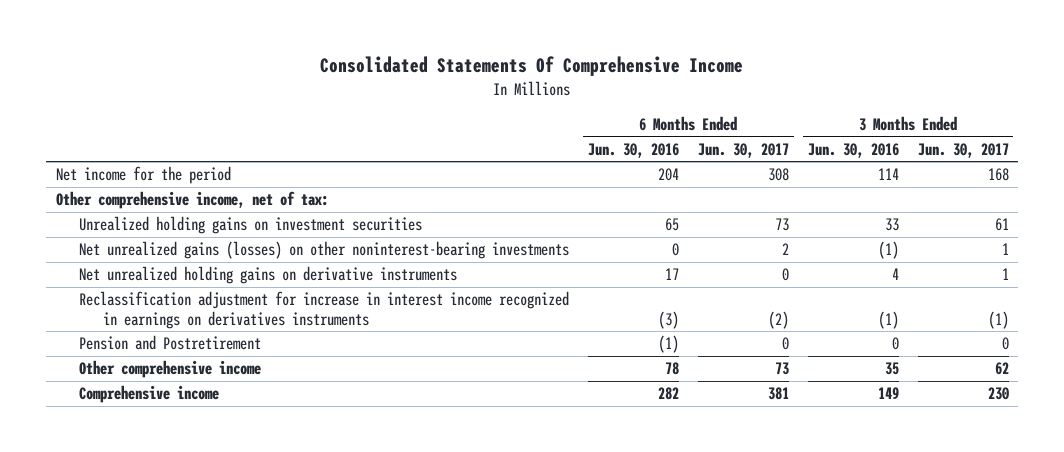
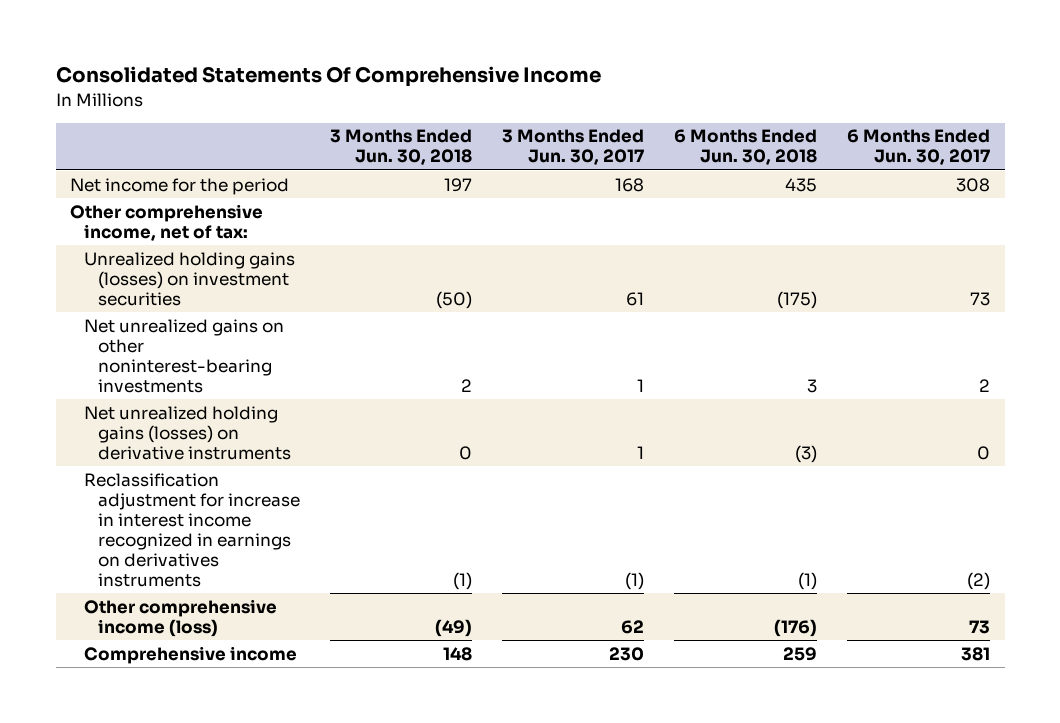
[587,142,679,158] Jun. 30, 2016 -> none
[807,142,899,158] Jun. 30, 2016 -> none
none -> [330,129,473,166] 3 Months Ended Jun. 30, 2018
none -> [673,129,817,166] 6 Months Ended Jun. 30, 2018
[79,216,423,235] Unrealized holding gains on investment securities -> [84,251,296,306] Unrealized holding gains (losses) on investment securities
[79,241,570,260] Net unrealized gains (losses) on other noninterest-bearing investments -> [84,318,285,393] Net unrealized gains on other noninterest-bearing investments
[79,266,458,285] Net unrealized holding gains on derivative instruments -> [84,405,292,460] Net unrealized holding gains (losses) on derivative instruments
[79,335,262,351] Pension and Postretirement -> none
[79,360,262,379] Other comprehensive income -> [84,598,278,637] Other comprehensive income (loss)

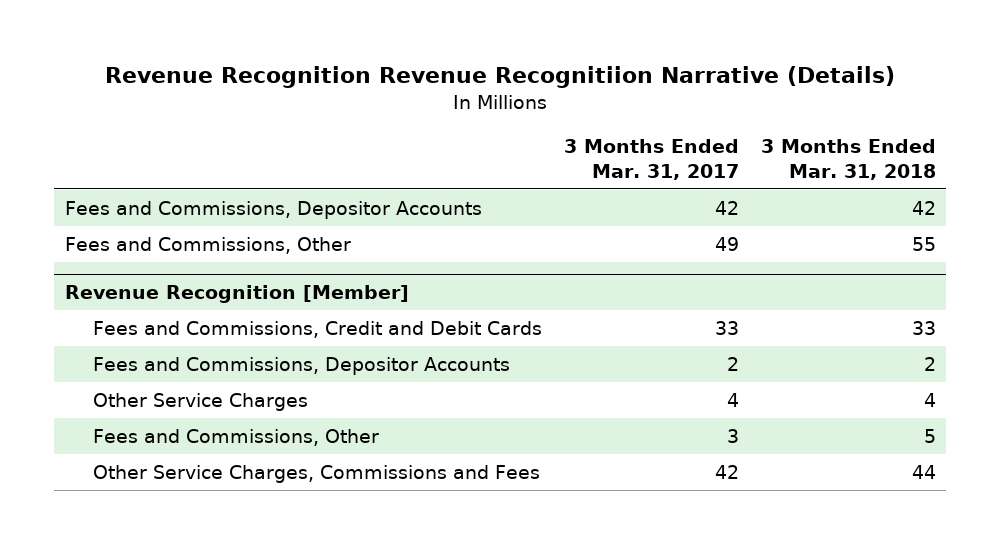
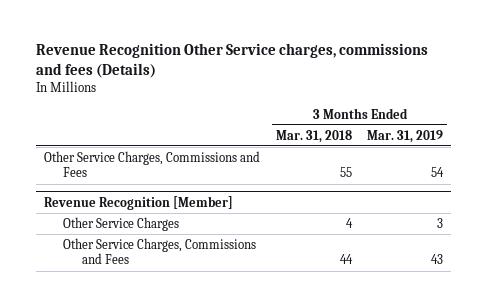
[105,66,896,89] Revenue Recognition Revenue Recognitiion Narrative (Details) -> [36,43,429,78] Revenue Recognition Other Service charges, commissions and fees (Details)
[563,139,739,180] 3 Months Ended Mar. 31, 2017 -> none
none -> [367,129,444,143] Mar. 31, 2019
[64,201,482,220] Fees and Commissions, Depositor Accounts -> none
[64,237,351,255] Fees and Commissions, Other -> [43,150,260,178] Other Service Charges, Commissions and Fees
[93,321,543,339] Fees and Commissions, Credit and Debit Cards -> none
[93,357,511,376] Fees and Commissions, Depositor Accounts -> none
[93,429,380,447] Fees and Commissions, Other -> none

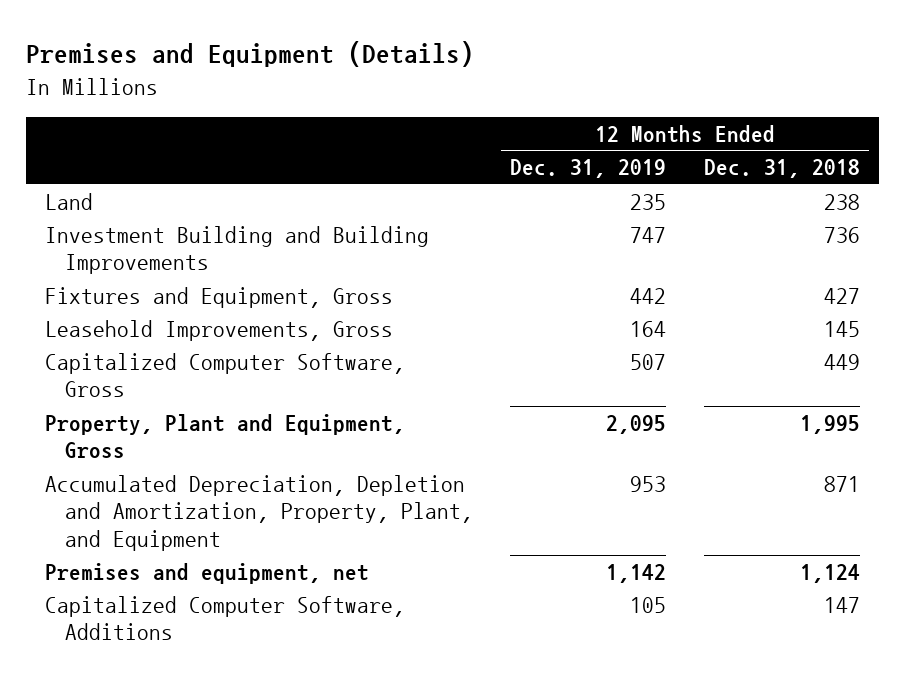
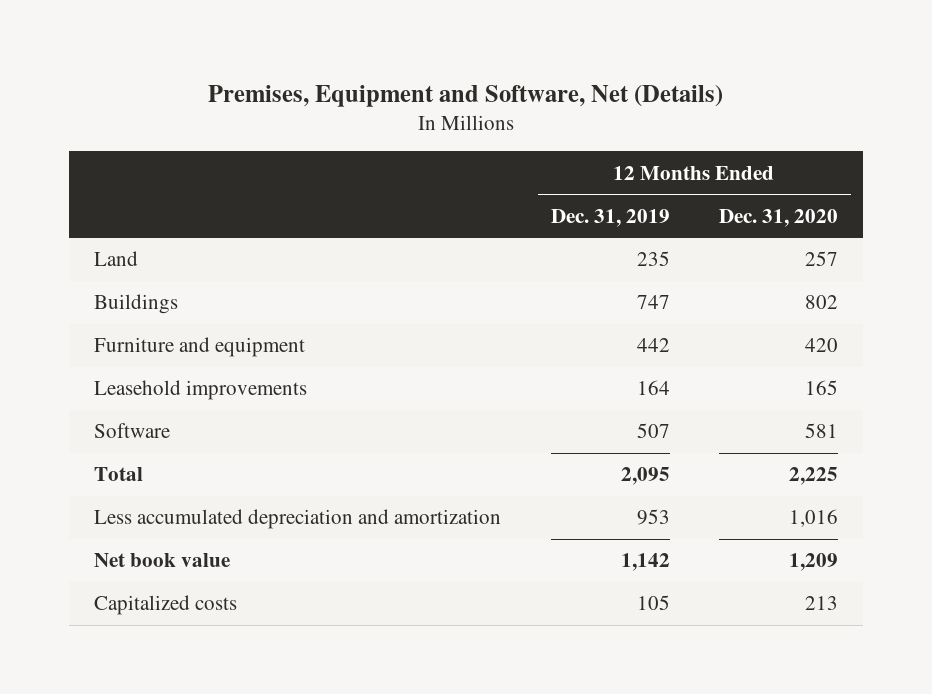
[26,41,475,68] Premises and Equipment (Details) -> [208,84,724,107] Premises, Equipment and Software, Net (Details)
[703,159,860,179] Dec. 31, 2018 -> none
none -> [719,208,839,227] Dec. 31, 2020
[45,226,430,275] Investment Building and Building Improvements -> [93,294,178,315] Buildings
[45,287,394,309] Fixtures and Equipment, Gross -> [93,337,305,358] Furniture and equipment
[45,320,394,342] Leasehold Improvements, Gross -> [93,380,307,401] Leasehold improvements
[45,353,406,398] Capitalized Computer Software, Gross -> [93,423,170,439] Software
[45,414,406,459] Property, Plant and Equipment, Gross -> [93,467,143,482] Total
[45,475,473,551] Accumulated Depreciation, Depletion and Amortization, Property, Plant, and Equipment -> [93,509,501,530] Less accumulated depreciation and amortization
[45,563,370,585] Premises and equipment, net -> [93,553,230,568] Net book value
[45,596,406,641] Capitalized Computer Software, Additions -> [93,595,237,616] Capitalized costs

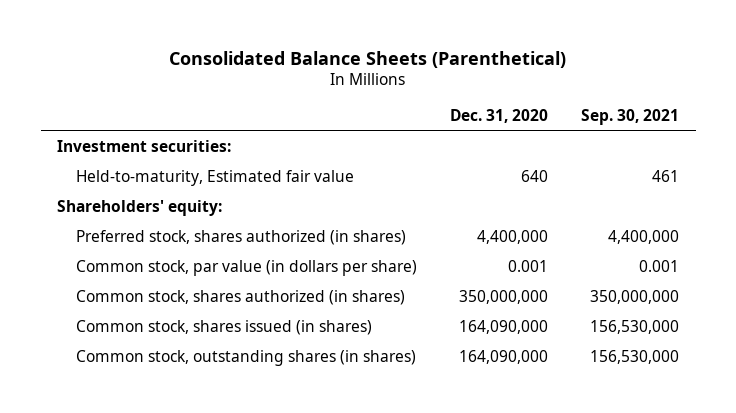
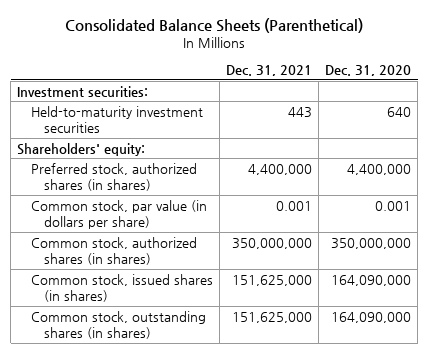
[581,109,680,126] Sep. 30, 2021 -> none
none -> [225,65,312,77] Dec. 31, 2021
[76,170,355,187] Held-to-maturity, Estimated fair value -> [30,105,203,133] Held-to-maturity investment securities
[76,230,407,246] Preferred stock, shares authorized (in shares) -> [30,162,197,191] Preferred stock, authorized shares (in shares)
[76,290,406,306] Common stock, shares authorized (in shares) -> [30,236,197,265] Common stock, authorized shares (in shares)
[76,320,373,336] Common stock, shares issued (in shares) -> [30,273,213,302] Common stock, issued shares (in shares)

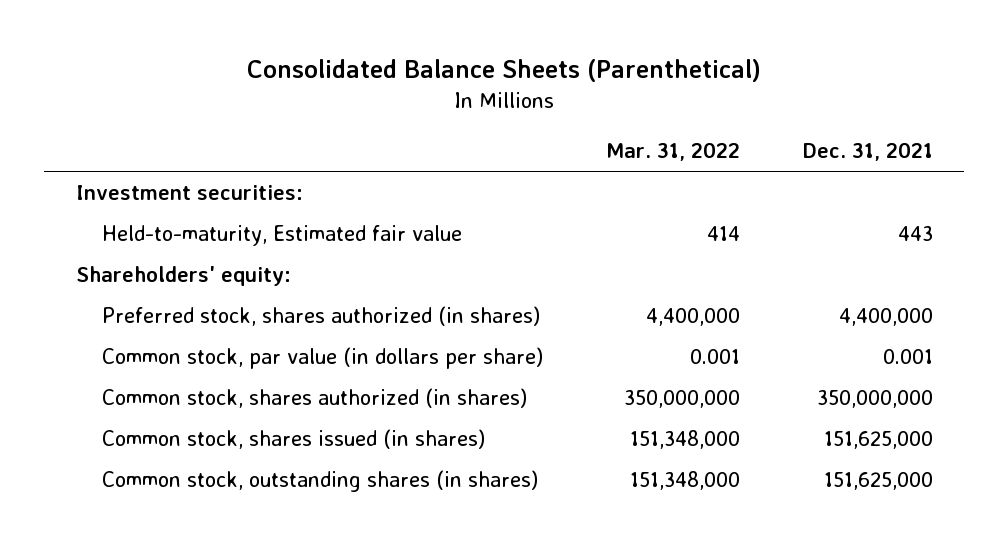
[325,65,412,77] Dec. 31, 2020 -> none
none -> [605,142,740,162] Mar. 31, 2022
[30,105,203,133] Held-to-maturity investment securities -> [101,225,462,247] Held-to-maturity, Estimated fair value
[30,162,197,191] Preferred stock, authorized shares (in shares) -> [101,306,540,327] Preferred stock, shares authorized (in shares)
[30,236,197,265] Common stock, authorized shares (in shares) -> [101,388,527,409] Common stock, shares authorized (in shares)
[30,273,213,302] Common stock, issued shares (in shares) -> [101,429,485,450] Common stock, shares issued (in shares)

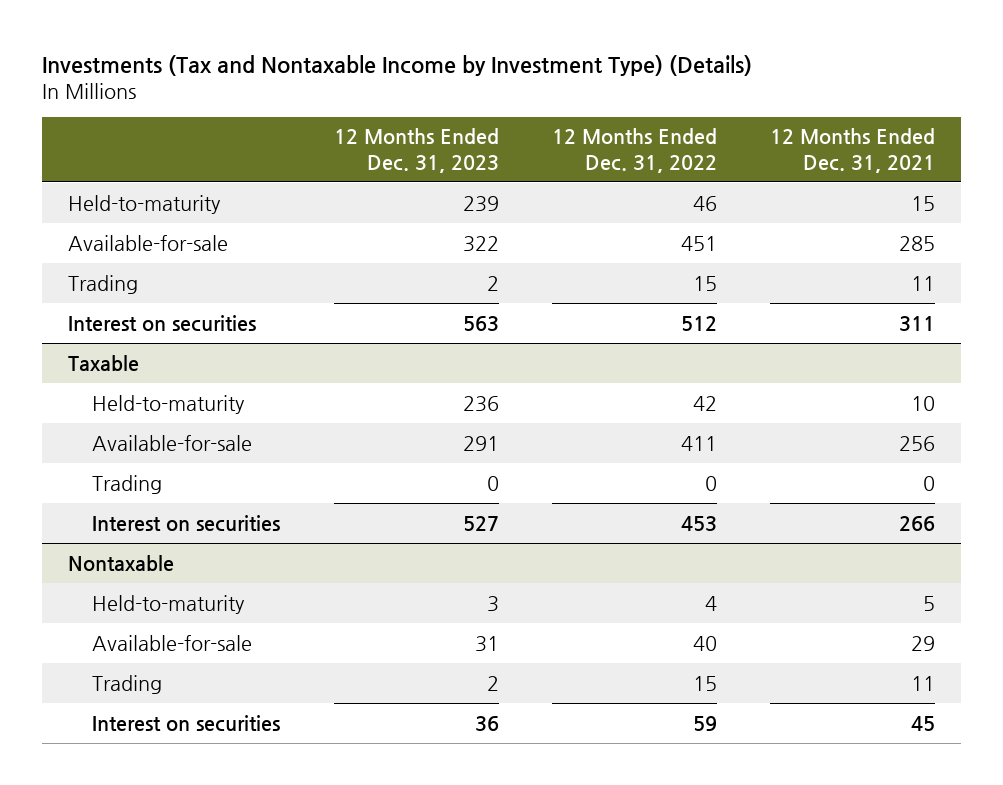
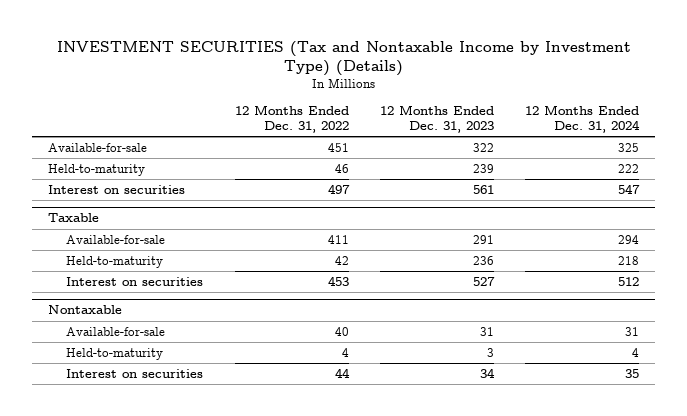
[41,54,752,76] Investments (Tax and Nontaxable Income by Investment Type) (Details) -> [56,40,631,76] INVESTMENT SECURITIES (Tax and Nontaxable Income by Investment Type) (Details)
[769,128,935,173] 12 Months Ended Dec. 31, 2021 -> none
none -> [525,105,641,134] 12 Months Ended Dec. 31, 2024
[68,274,139,294] Trading -> none
[68,194,222,214] Held-to-maturity -> [47,163,145,176] Held-to-maturity
[462,315,499,331] 563 -> [472,184,494,194] 561
[680,315,717,331] 512 -> [327,183,350,194] 497
[92,474,163,494] Trading -> none
[92,394,246,414] Held-to-maturity -> [66,255,164,268] Held-to-maturity
[92,674,163,694] Trading -> none
[92,594,246,614] Held-to-maturity -> [66,347,164,360] Held-to-maturity
[474,715,499,731] 36 -> [479,367,495,378] 34
[692,715,717,731] 59 -> [334,367,350,378] 44

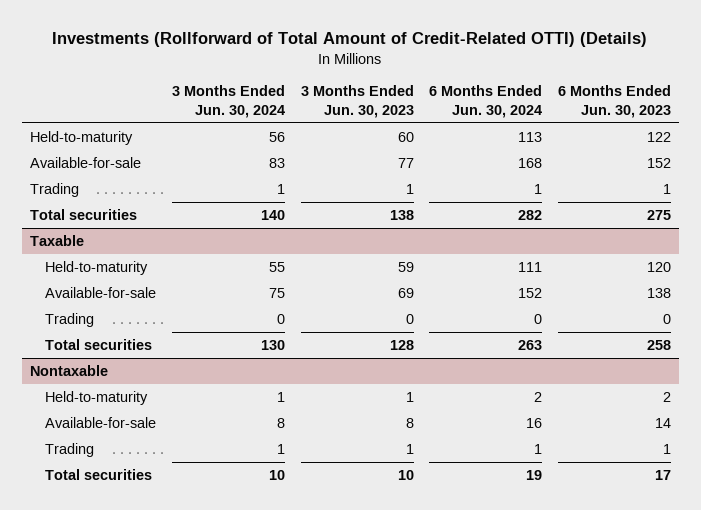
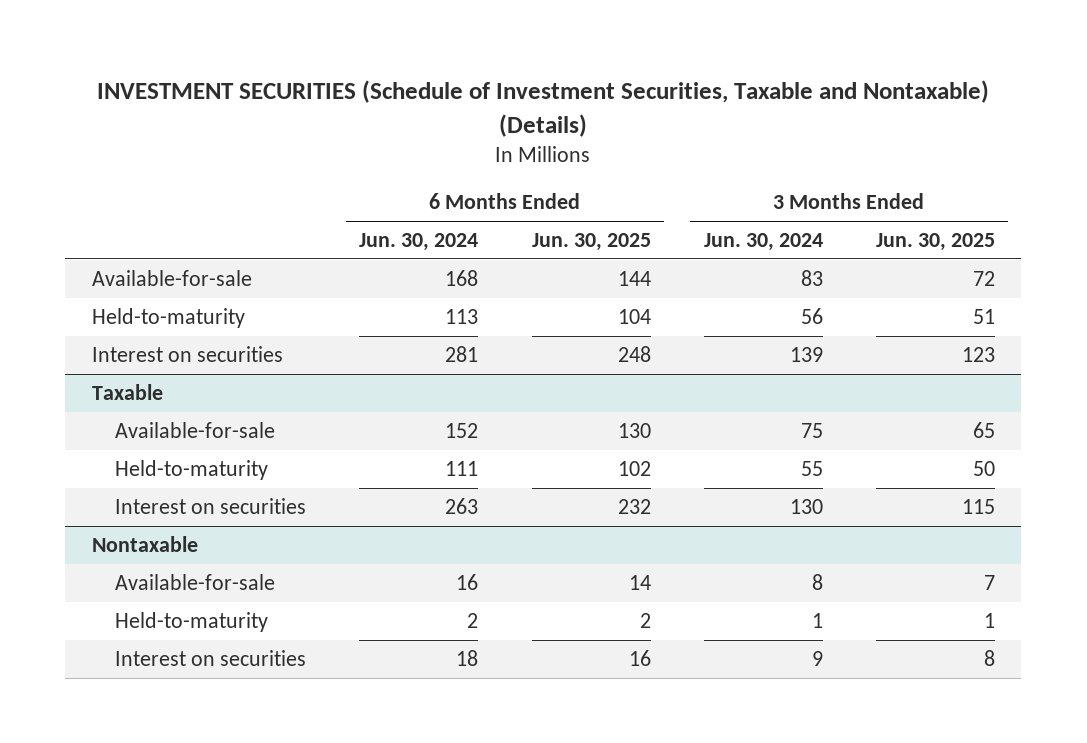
[52,32,648,48] Investments (Rollforward of Total Amount of Credit-Related OTTI) (Details) -> [97,80,990,137] INVESTMENT SECURITIES (Schedule of Investment Securities, Taxable and Nontaxable) (Details)
[300,85,414,118] 3 Months Ended Jun. 30, 2023 -> none
[558,85,672,118] 6 Months Ended Jun. 30, 2023 -> none
none -> [531,232,651,251] Jun. 30, 2025
none -> [875,232,995,251] Jun. 30, 2025
[29,182,79,197] Trading -> none
[29,208,137,220] Total securities -> none
[29,130,133,145] Held-to-maturity -> [92,307,246,328] Held-to-maturity
none -> [92,345,284,362] Interest on securities
[45,312,95,327] Trading -> none
[45,260,149,275] Held-to-maturity -> [115,459,269,480] Held-to-maturity
[45,338,153,350] Total securities -> [115,497,307,514] Interest on securities
[45,442,95,457] Trading -> none
[45,468,153,480] Total securities -> none
[45,390,149,405] Held-to-maturity -> [115,611,269,632] Held-to-maturity
none -> [115,649,307,666] Interest on securities

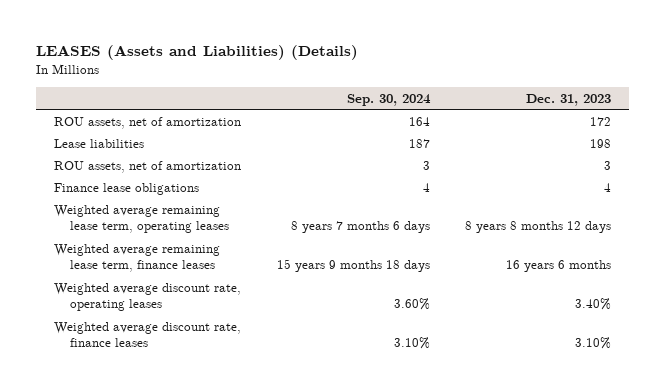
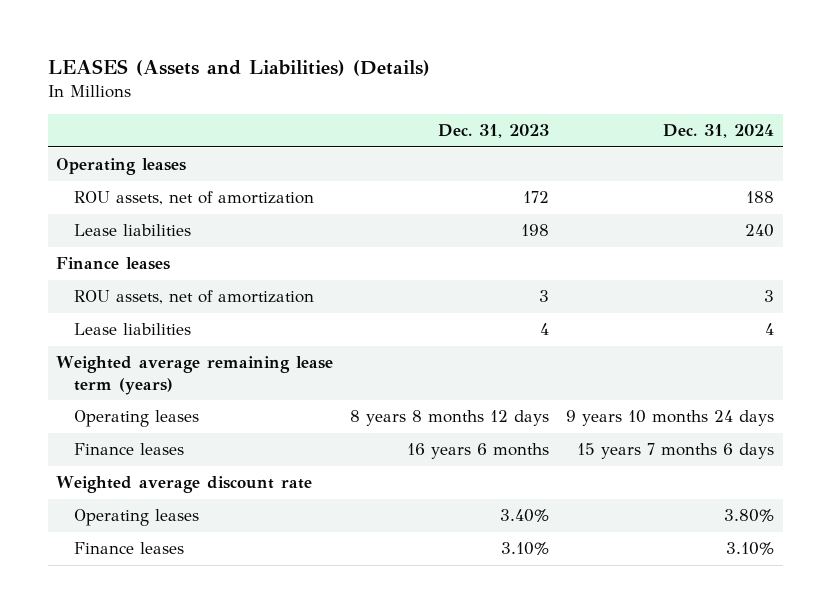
[346,93,431,106] Sep. 30, 2024 -> none
none -> [663,124,775,139] Dec. 31, 2024
none -> [56,158,187,176] Operating leases
none -> [56,257,171,271] Finance leases
[53,182,199,195] Finance lease obligations -> [73,323,191,336] Lease liabilities
none -> [56,356,334,395] Weighted average remaining lease term (years)
[53,204,230,234] Weighted average remaining lease term, operating leases -> [73,410,199,428] Operating leases
[53,243,220,273] Weighted average remaining lease term, finance leases -> [73,443,184,456] Finance leases
none -> [56,476,313,494] Weighted average discount rate
[53,282,241,312] Weighted average discount rate, operating leases -> [73,509,199,527] Operating leases
[53,321,241,348] Weighted average discount rate, finance leases -> [73,542,184,555] Finance leases

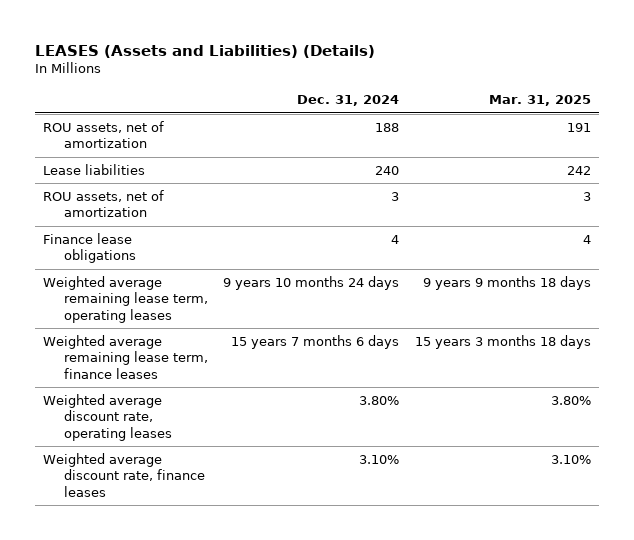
[438,124,550,139] Dec. 31, 2023 -> none
none -> [488,95,591,107] Mar. 31, 2025
[56,158,187,176] Operating leases -> none
[56,257,171,271] Finance leases -> none
[56,356,334,395] Weighted average remaining lease term (years) -> none
[56,476,313,494] Weighted average discount rate -> none
[73,323,191,336] Lease liabilities -> [43,232,136,264] Finance lease obligations
[73,410,199,428] Operating leases -> [43,275,208,323] Weighted average remaining lease term, operating leases
[73,443,184,456] Finance leases -> [43,334,208,379] Weighted average remaining lease term, finance leases
[73,509,199,527] Operating leases -> [43,393,172,441] Weighted average discount rate, operating leases
[73,542,184,555] Finance leases -> [43,452,205,497] Weighted average discount rate, finance leases

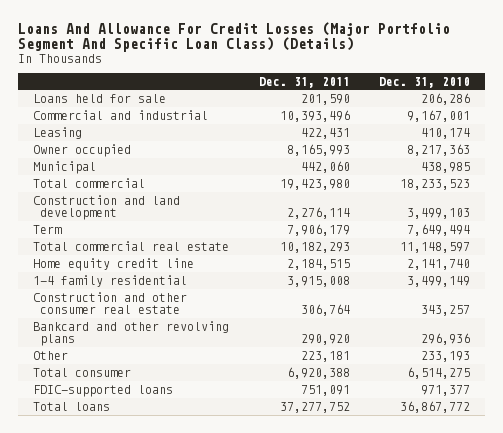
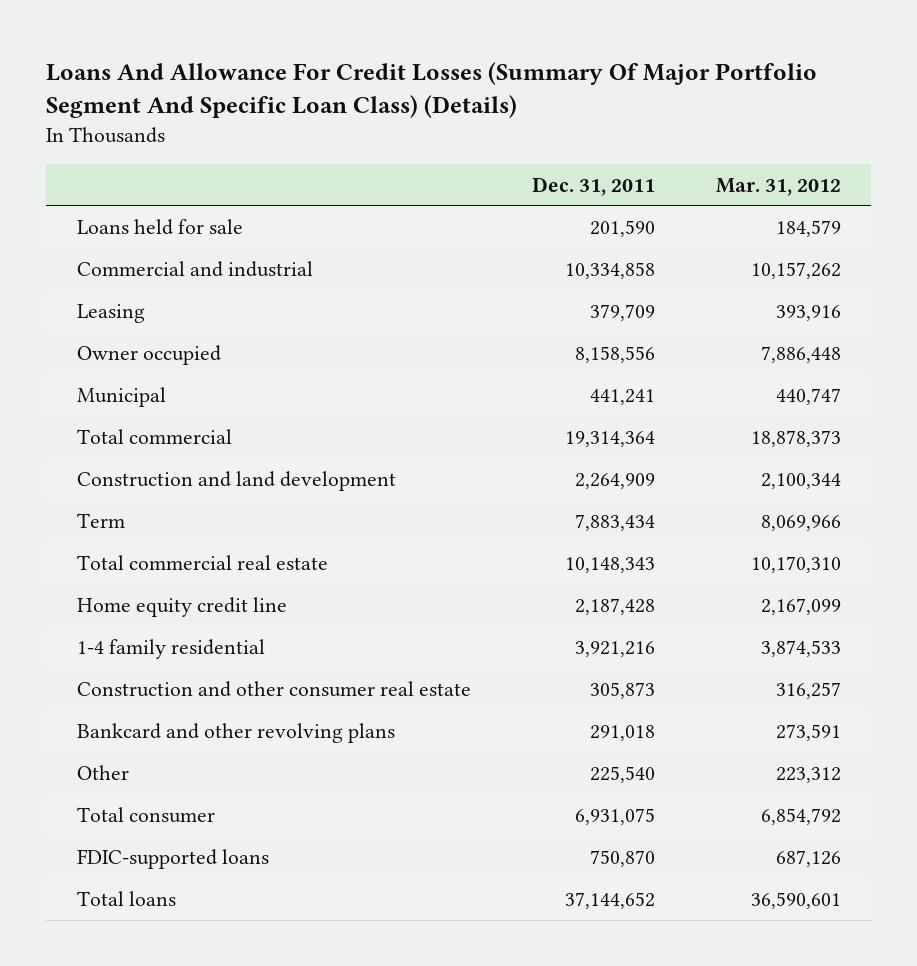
[18,21,451,53] Loans And Allowance For Credit Losses (Major Portfolio Segment And Specific Loan Class) (Details) -> [46,61,818,118] Loans And Allowance For Credit Losses (Summary Of Major Portfolio Segment And Specific Loan Class) (Details)
[379,76,471,88] Dec. 31, 2010 -> none
none -> [715,177,841,196] Mar. 31, 2012
[279,110,350,123] 10,393,496 -> [564,261,655,279] 10,334,858
[300,128,350,140] 422,431 -> [589,303,655,321] 379,709
[286,144,350,157] 8,165,993 -> [574,345,655,363] 8,158,556
[300,161,350,174] 442,060 -> [589,388,655,405] 441,241
[279,179,350,191] 19,423,980 -> [564,430,655,447] 19,314,364
[286,206,350,219] 2,276,114 -> [574,472,655,489] 2,264,909
[286,224,350,237] 7,906,179 -> [574,513,655,531] 7,883,434
[279,242,350,254] 10,182,293 -> [564,556,655,573] 10,148,343
[286,259,350,271] 2,184,515 -> [574,597,655,615] 2,187,428
[286,276,350,288] 3,915,008 -> [574,640,655,657] 3,921,216
[300,303,350,316] 306,764 -> [589,681,655,699] 305,873
[300,333,350,345] 290,920 -> [589,724,655,741] 291,018
[300,351,350,363] 223,181 -> [589,765,655,783] 225,540
[286,367,350,380] 6,920,388 -> [574,807,655,825] 6,931,075
[300,385,350,397] 751,091 -> [589,849,655,867] 750,870
[279,402,350,414] 37,277,752 -> [564,891,655,909] 37,144,652

